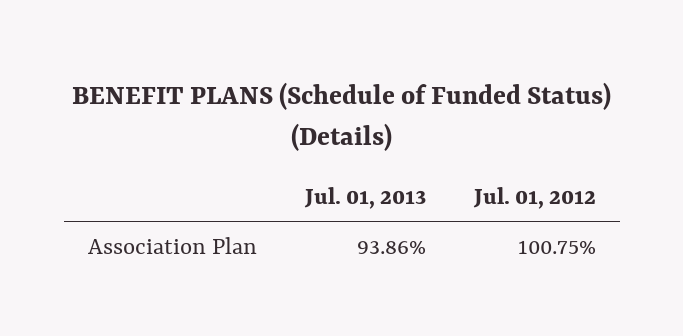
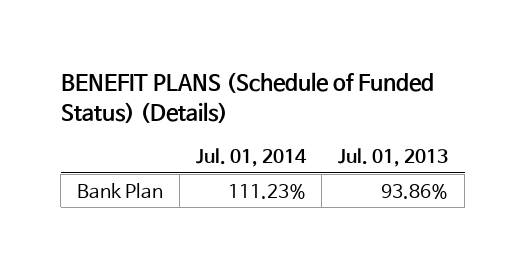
[472,186,596,209] Jul. 01, 2012 -> none
none -> [195,147,307,167] Jul. 01, 2014
[87,237,257,255] Association Plan -> [76,182,163,199] Bank Plan

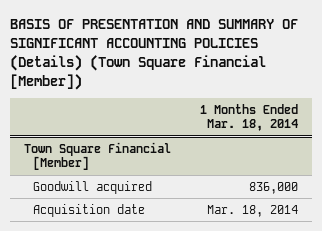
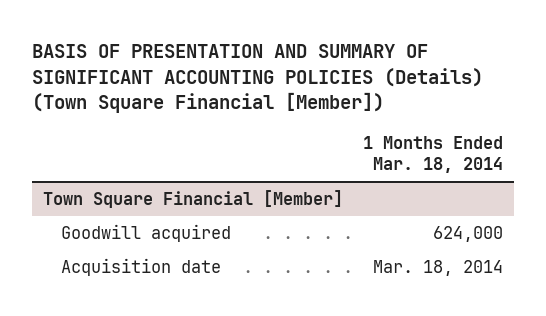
[248,182,298,195] 836,000 -> [433,226,504,243] 624,000

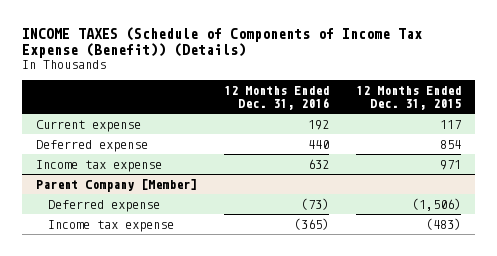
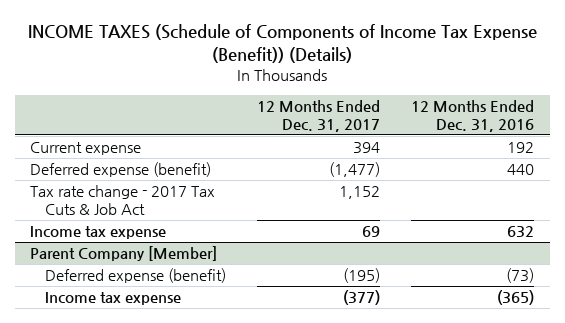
[356,85,462,111] 12 Months Ended Dec. 31, 2015 -> none
none -> [257,99,381,132] 12 Months Ended Dec. 31, 2017
[35,139,148,152] Deferred expense -> [30,162,212,178] Deferred expense (benefit)
none -> [30,185,216,216] Tax rate change - 2017 Tax Cuts & Job Act
[48,199,161,212] Deferred expense -> [45,268,227,284] Deferred expense (benefit)

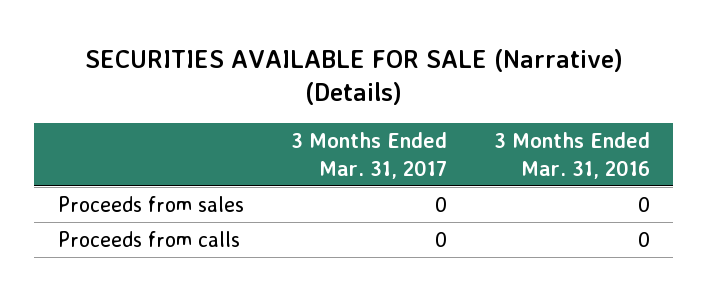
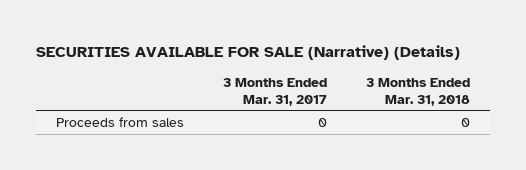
[493,131,650,179] 3 Months Ended Mar. 31, 2016 -> none
none -> [366,77,471,106] 3 Months Ended Mar. 31, 2018
[57,230,240,247] Proceeds from calls -> none

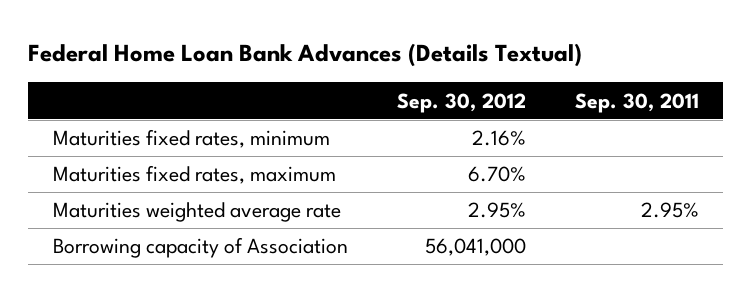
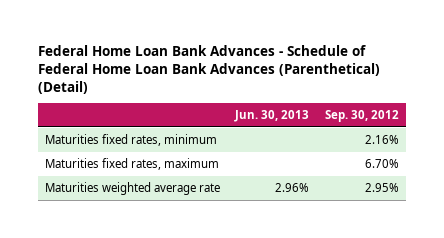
[28,43,583,68] Federal Home Loan Bank Advances (Details Textual) -> [37,44,380,94] Federal Home Loan Bank Advances - Schedule of Federal Home Loan Bank Advances (Parenthetical) (Detail)
[574,92,699,113] Sep. 30, 2011 -> none
none -> [234,110,310,123] Jun. 30, 2013
[52,237,348,259] Borrowing capacity of Association -> none

